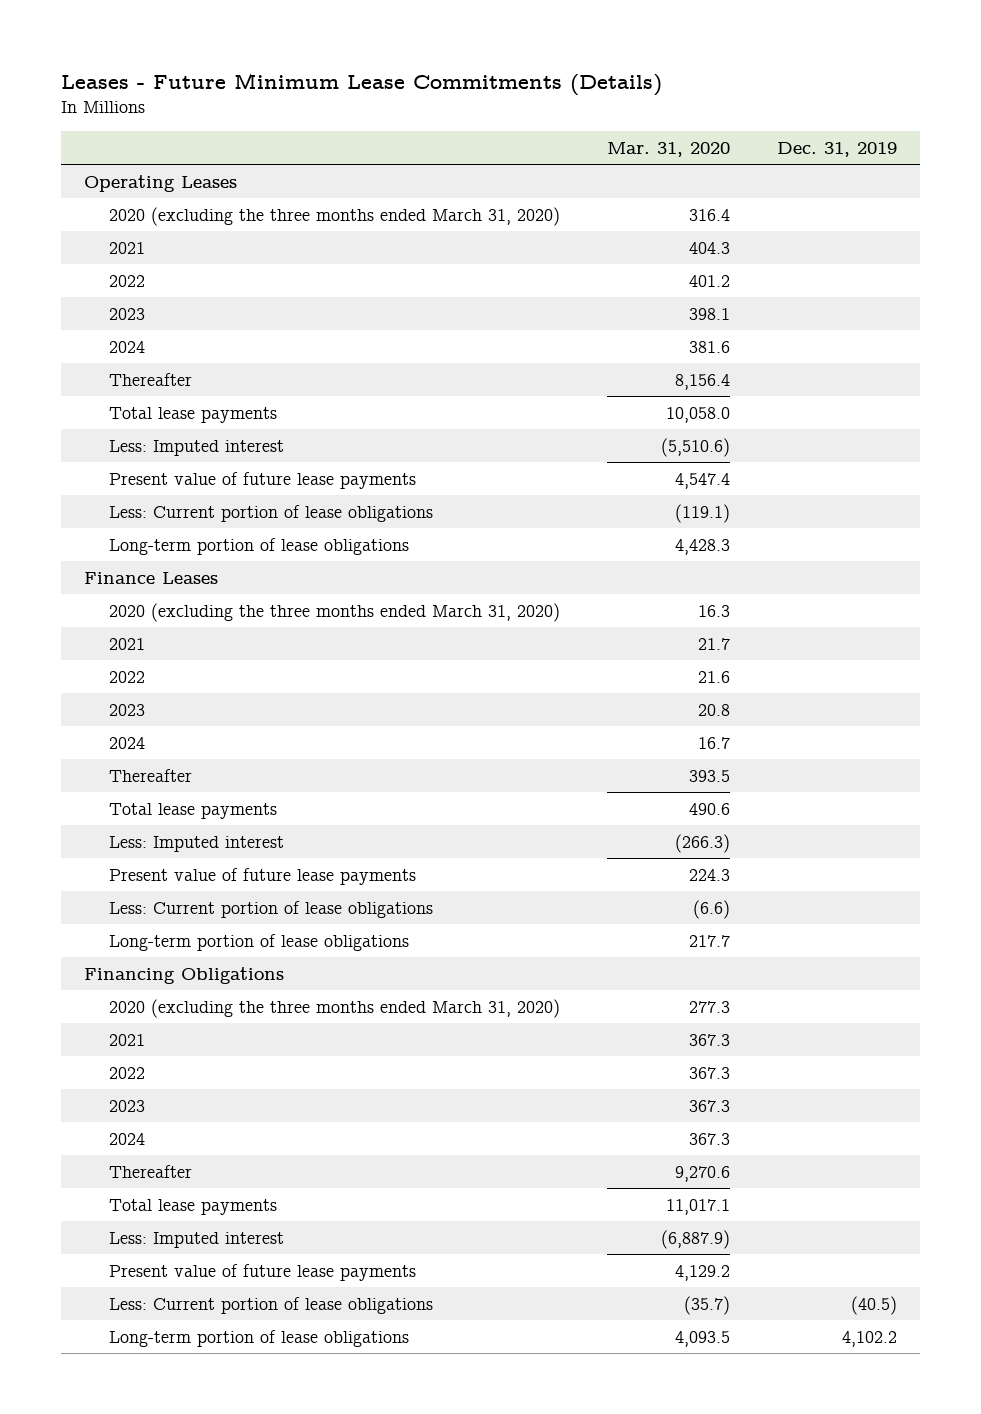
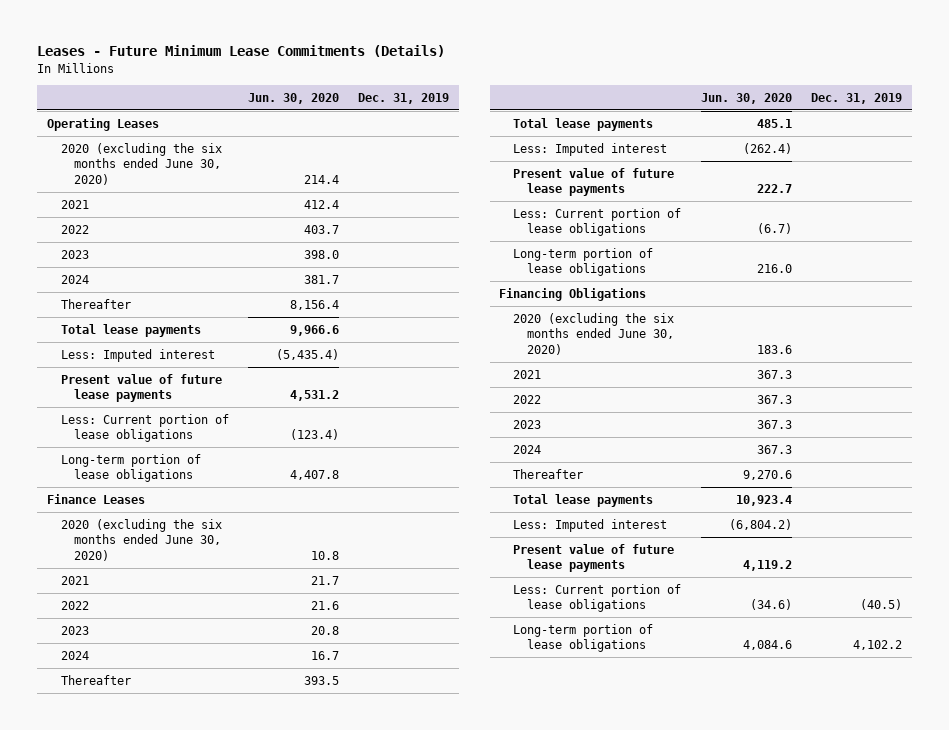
[606,142,730,158] Mar. 31, 2020 -> none
none -> [247,92,339,104] Jun. 30, 2020
[109,206,561,226] 2020 (excluding the three months ended March 31, 2020) -> [60,142,222,185] 2020 (excluding the six months ended June 30, 2020)
[109,602,561,622] 2020 (excluding the three months ended March 31, 2020) -> [60,518,222,561] 2020 (excluding the six months ended June 30, 2020)
[109,998,561,1018] 2020 (excluding the three months ended March 31, 2020) -> [513,312,675,355] 2020 (excluding the six months ended June 30, 2020)

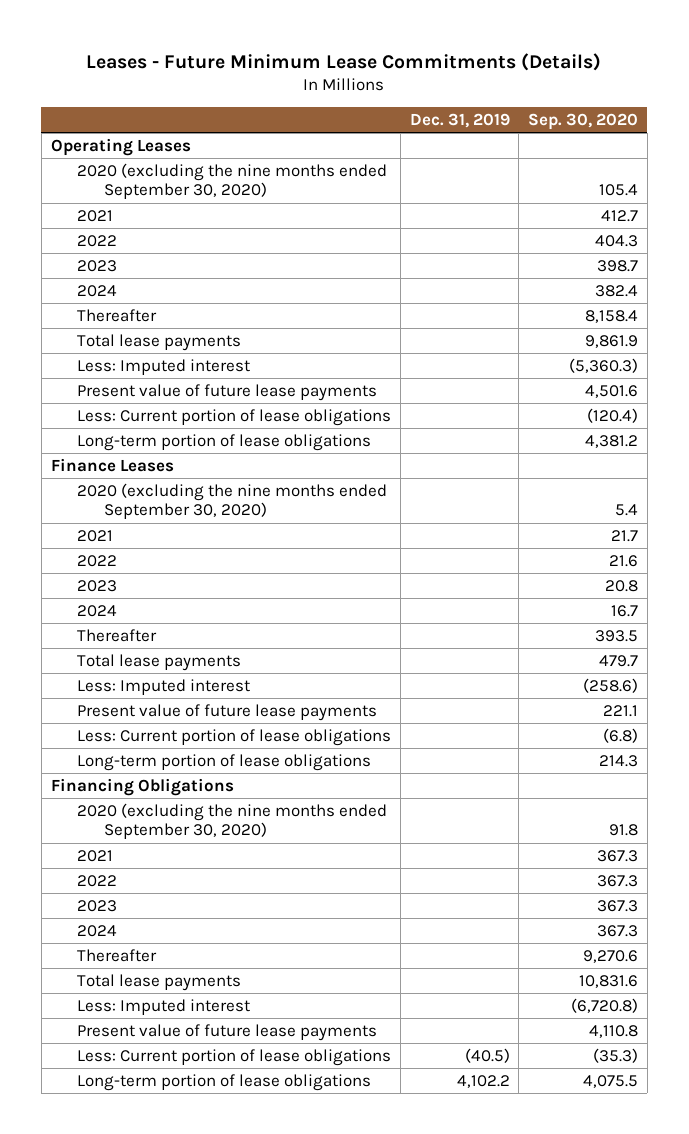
[247,92,339,104] Jun. 30, 2020 -> none
none -> [528,112,639,130] Sep. 30, 2020
[60,142,222,185] 2020 (excluding the six months ended June 30, 2020) -> [77,162,388,200] 2020 (excluding the nine months ended September 30, 2020)
[60,518,222,561] 2020 (excluding the six months ended June 30, 2020) -> [77,482,388,520] 2020 (excluding the nine months ended September 30, 2020)
[513,312,675,355] 2020 (excluding the six months ended June 30, 2020) -> [77,802,388,840] 2020 (excluding the nine months ended September 30, 2020)

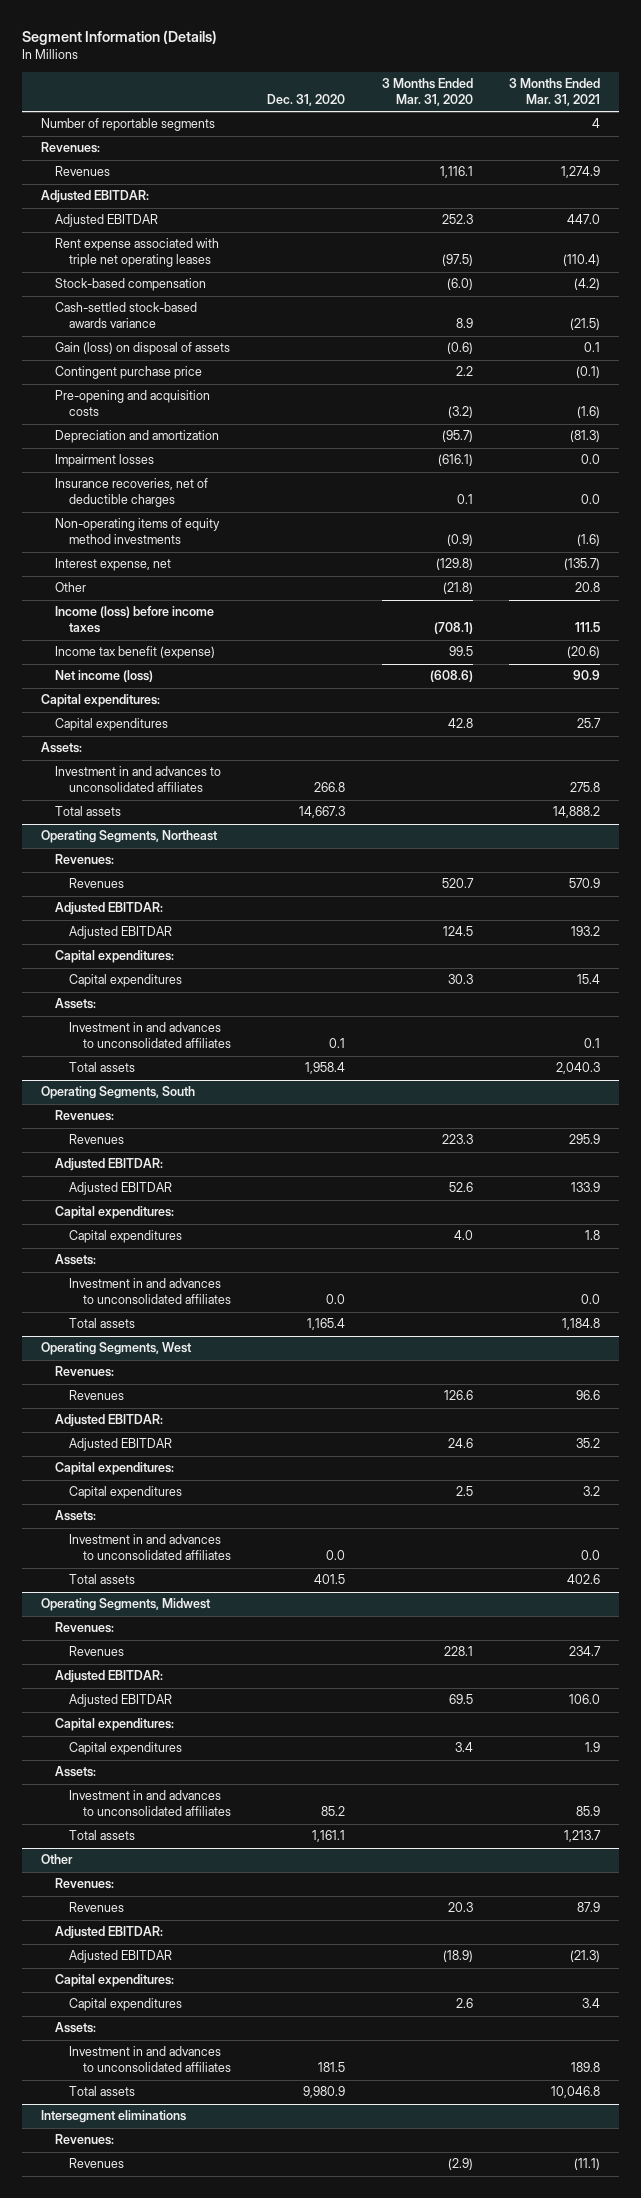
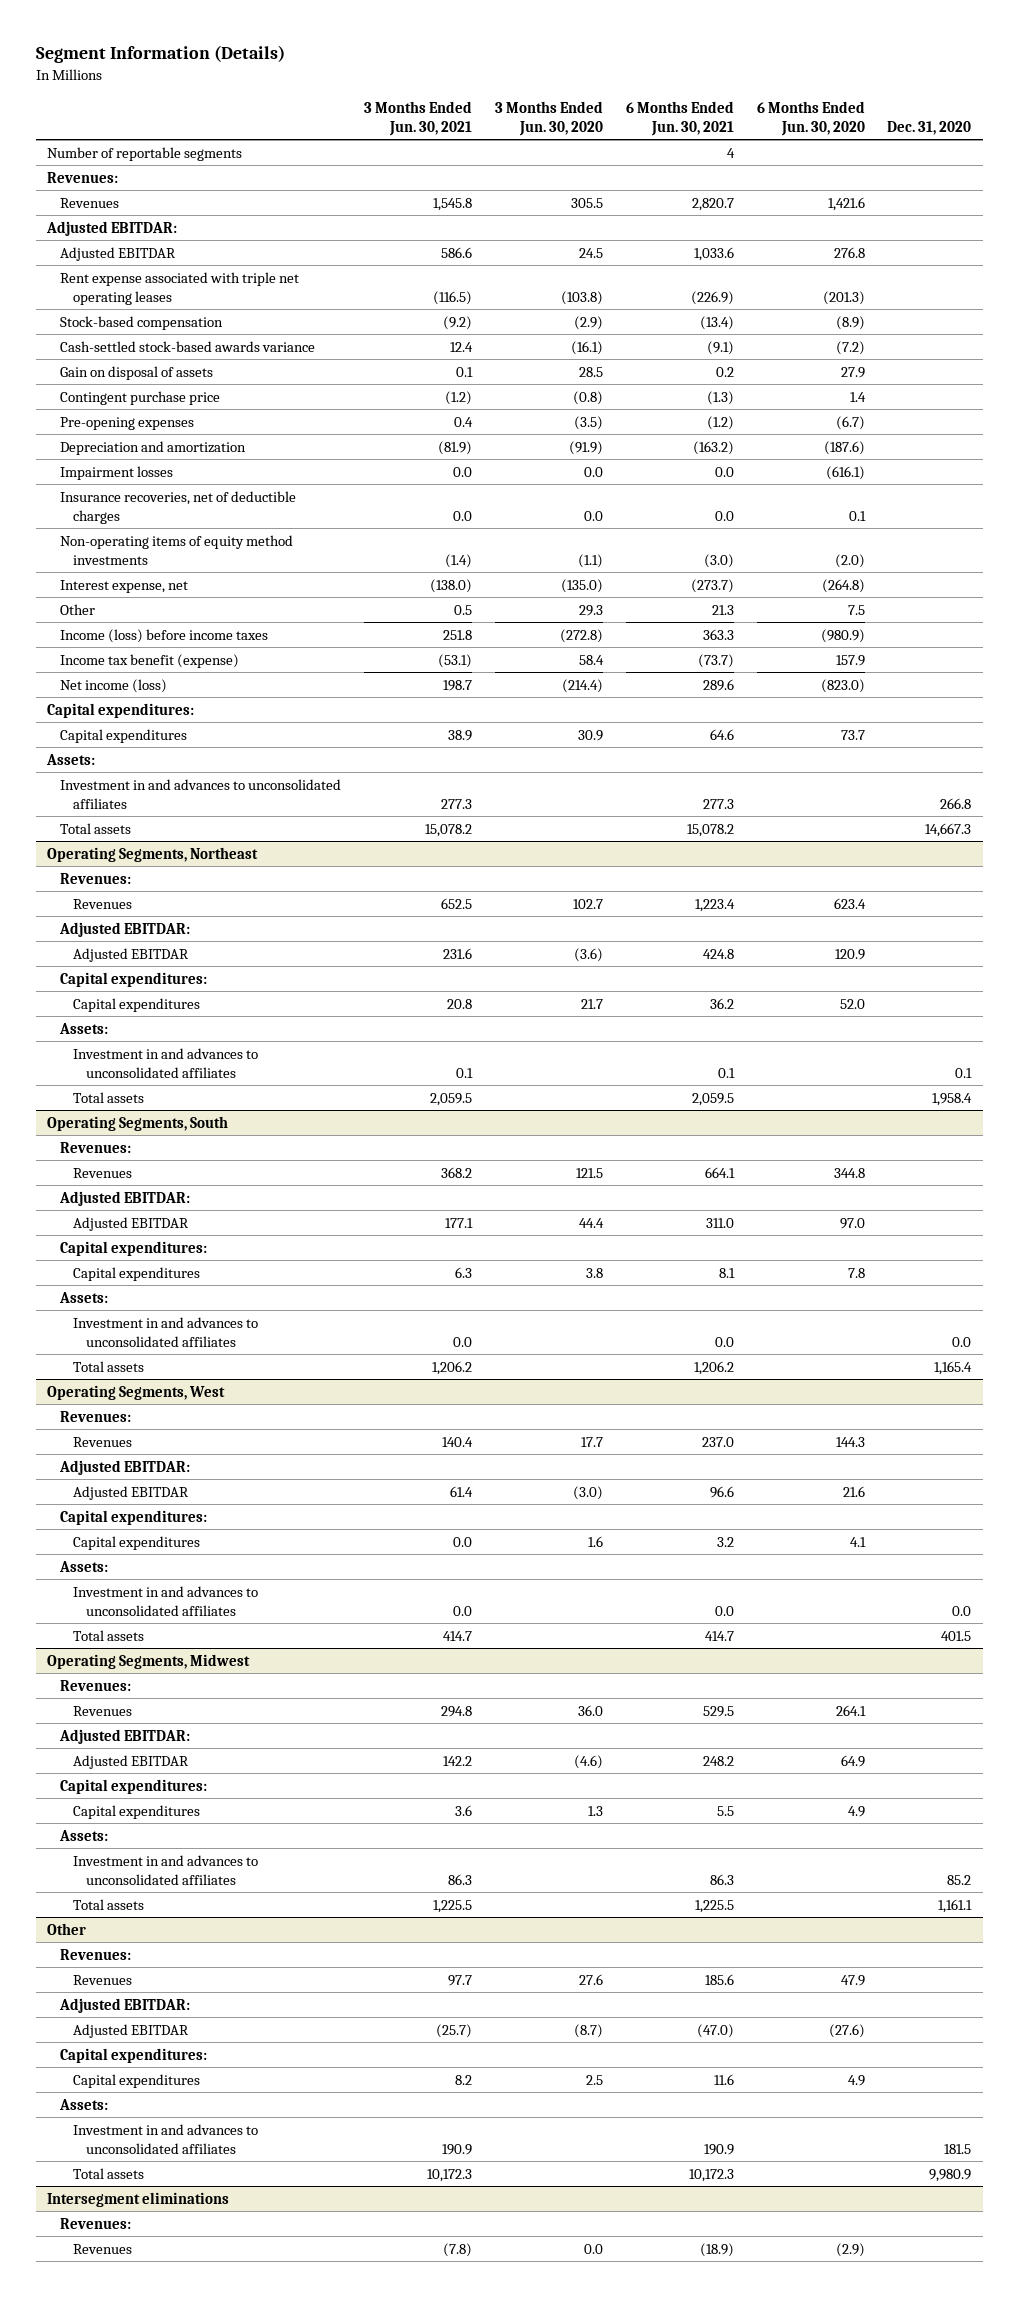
[381,78,473,107] 3 Months Ended Mar. 31, 2020 -> none
[509,78,601,107] 3 Months Ended Mar. 31, 2021 -> none
none -> [363,100,472,136] 3 Months Ended Jun. 30, 2021
none -> [494,100,603,136] 3 Months Ended Jun. 30, 2020
none -> [625,100,734,136] 6 Months Ended Jun. 30, 2021
none -> [756,100,865,136] 6 Months Ended Jun. 30, 2020
[54,342,230,356] Gain (loss) on disposal of assets -> [60,365,214,380] Gain on disposal of assets
[54,390,210,417] Pre-opening and acquisition costs -> [60,416,195,430] Pre-opening expenses

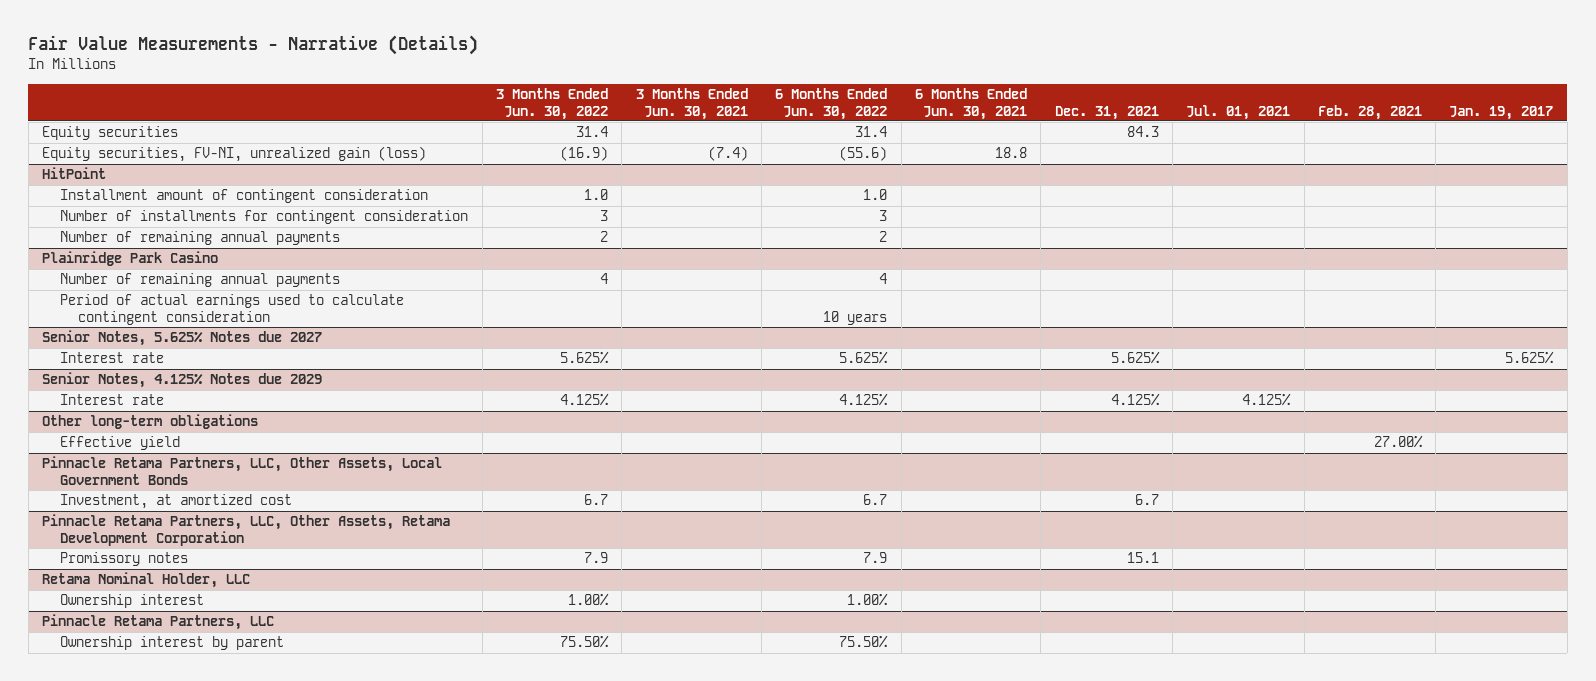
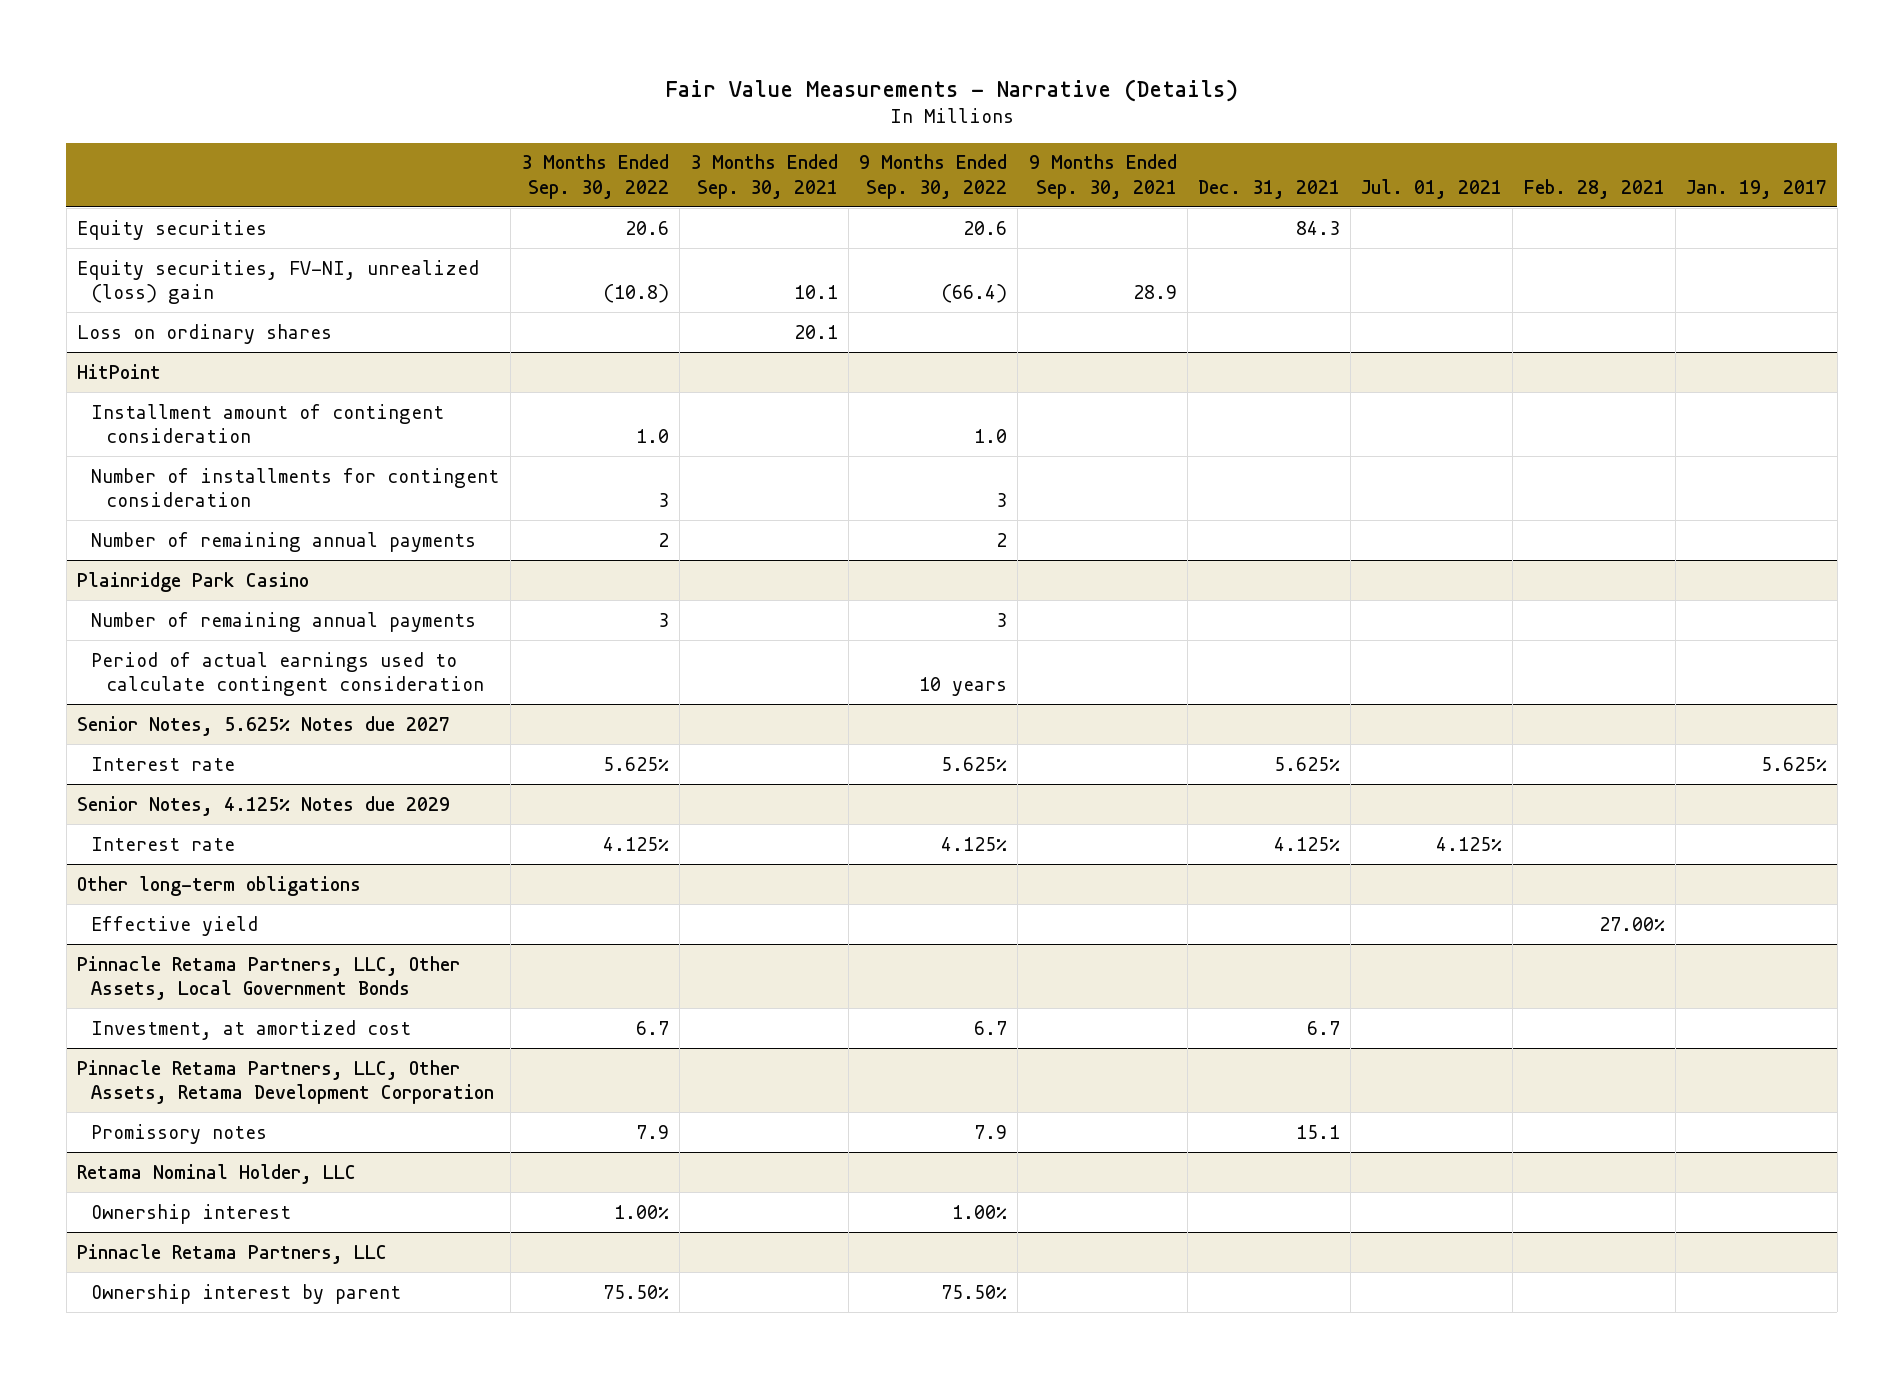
[495,87,608,120] 3 Months Ended Jun. 30, 2022 -> none
[635,87,748,120] 3 Months Ended Jun. 30, 2021 -> none
[775,87,888,120] 6 Months Ended Jun. 30, 2022 -> none
[914,87,1027,120] 6 Months Ended Jun. 30, 2021 -> none
none -> [520,154,669,199] 3 Months Ended Sep. 30, 2022
none -> [689,154,838,199] 3 Months Ended Sep. 30, 2021
none -> [859,154,1008,199] 9 Months Ended Sep. 30, 2022
none -> [1028,154,1177,199] 9 Months Ended Sep. 30, 2021
[42,146,427,163] Equity securities, FV-NI, unrealized gain (loss) -> [76,259,479,305] Equity securities, FV-NI, unrealized (loss) gain
none -> [76,323,332,344] Loss on ordinary shares

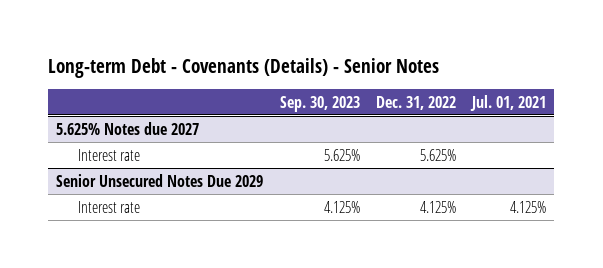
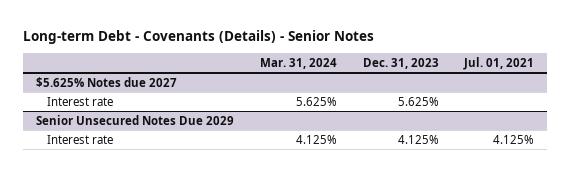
[279,95,360,112] Sep. 30, 2023 -> none
[376,95,457,110] Dec. 31, 2022 -> none
none -> [259,57,337,69] Mar. 31, 2024
none -> [362,57,439,69] Dec. 31, 2023
[56,121,200,135] 5.625% Notes due 2027 -> [36,76,178,87] $5.625% Notes due 2027

